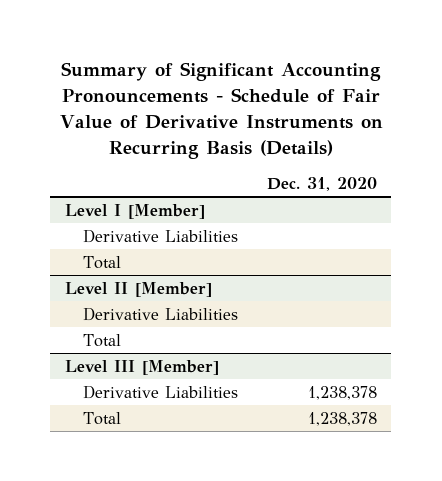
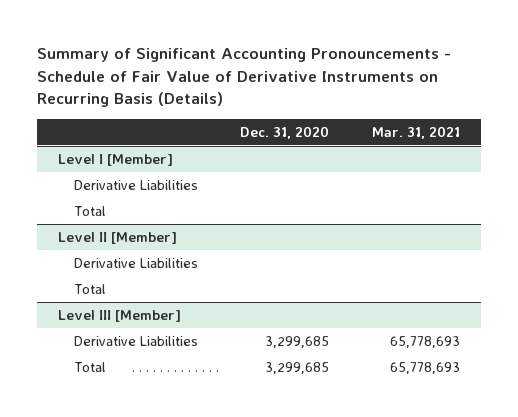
none -> [371,125,460,139] Mar. 31, 2021
[307,385,377,400] 1,238,378 -> [265,335,330,348] 3,299,685
[307,411,377,426] 1,238,378 -> [265,361,330,374] 3,299,685

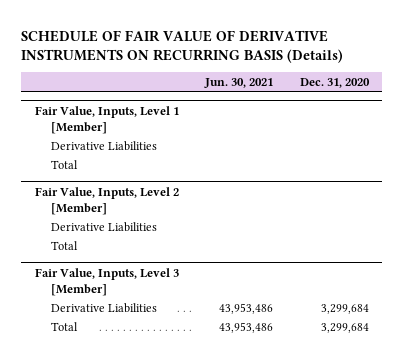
[36,48,451,108] Summary of Significant Accounting Pronouncements - Schedule of Fair Value of Derivative Instruments on Recurring Basis (Details) -> [21,29,344,63] SCHEDULE OF FAIR VALUE OF DERIVATIVE INSTRUMENTS ON RECURRING BASIS (Details)
[371,125,460,139] Mar. 31, 2021 -> none
none -> [204,78,274,89] Jun. 30, 2021
[58,153,174,166] Level I [Member] -> [34,105,179,134] Fair Value, Inputs, Level 1 [Member]
[58,231,178,244] Level II [Member] -> [34,186,179,215] Fair Value, Inputs, Level 2 [Member]
[58,309,182,322] Level III [Member] -> [34,267,179,296] Fair Value, Inputs, Level 3 [Member]
[265,335,330,348] 3,299,685 -> [321,303,370,314] 3,299,684
[265,361,330,374] 3,299,685 -> [321,322,370,333] 3,299,684

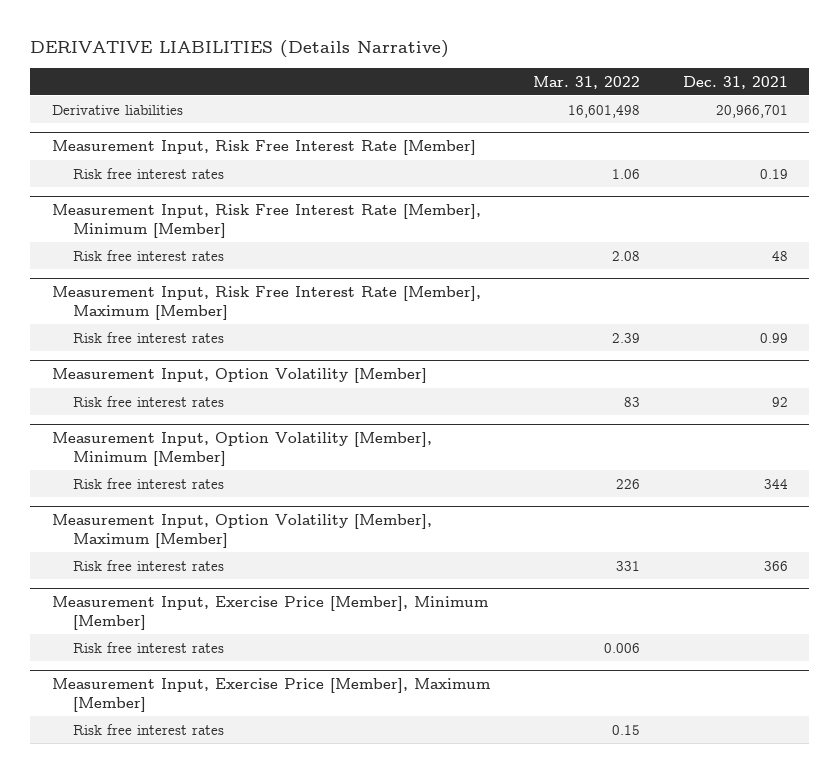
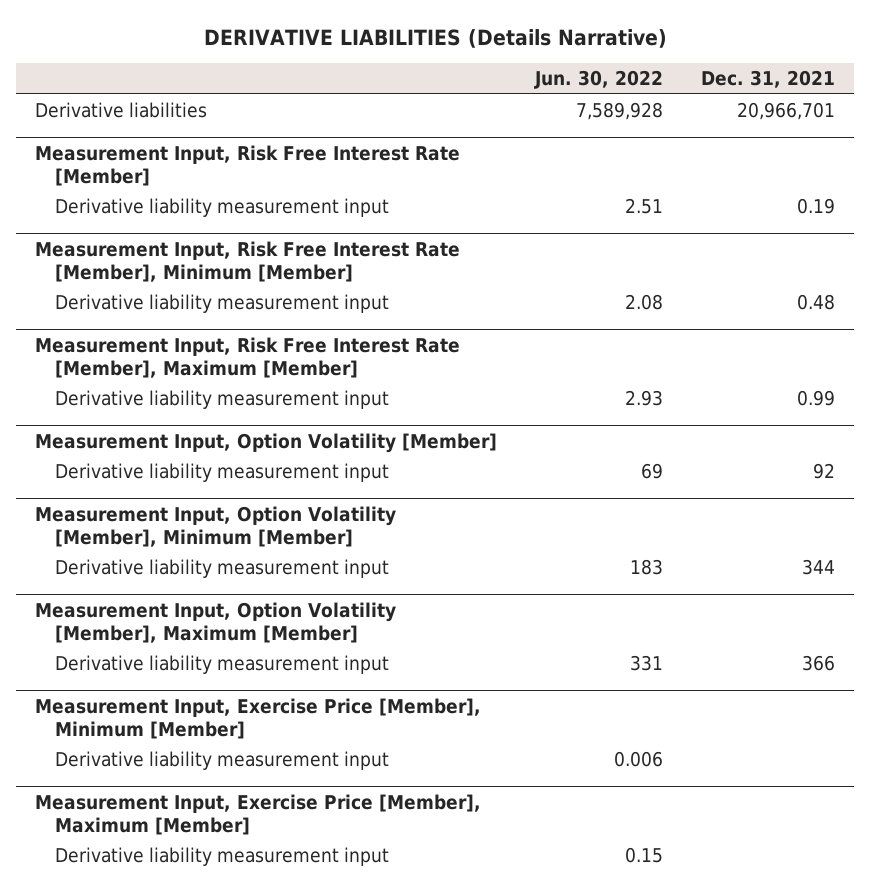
[532,75,640,89] Mar. 31, 2022 -> none
none -> [534,70,664,90] Jun. 30, 2022
[73,167,225,179] Risk free interest rates -> [54,198,389,218] Derivative liability measurement input
[73,249,225,261] Risk free interest rates -> none
none -> [54,294,389,314] Derivative liability measurement input
[73,331,225,343] Risk free interest rates -> [54,390,389,410] Derivative liability measurement input
[73,395,225,407] Risk free interest rates -> [54,463,389,483] Derivative liability measurement input
[73,477,225,489] Risk free interest rates -> [54,559,389,579] Derivative liability measurement input
[73,559,225,571] Risk free interest rates -> [54,655,389,675] Derivative liability measurement input
[73,641,225,653] Risk free interest rates -> [54,751,389,771] Derivative liability measurement input
[73,723,225,735] Risk free interest rates -> [54,847,389,867] Derivative liability measurement input

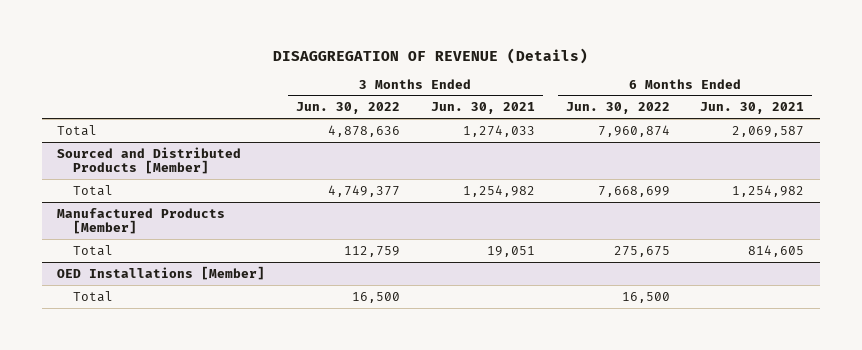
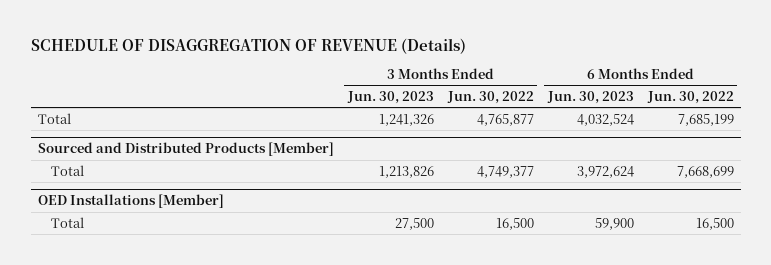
[272,47,588,64] DISAGGREGATION OF REVENUE (Details) -> [30,37,466,54] SCHEDULE OF DISAGGREGATION OF REVENUE (Details)
[430,102,535,115] Jun. 30, 2021 -> none
[700,102,805,115] Jun. 30, 2021 -> none
none -> [346,90,434,104] Jun. 30, 2023
none -> [546,90,634,104] Jun. 30, 2023
[328,124,401,137] 4,878,636 -> [476,113,534,126] 4,765,877
[597,124,670,137] 7,960,874 -> [677,113,734,126] 7,685,199
[57,207,226,234] Manufactured Products [Member] -> none
[73,244,114,256] Total -> none

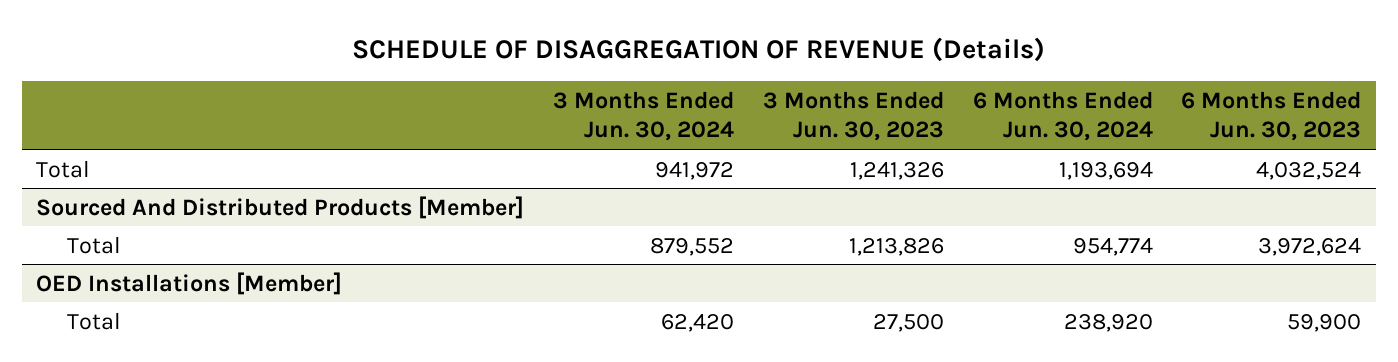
[446,90,534,104] Jun. 30, 2022 -> none
[646,90,734,104] Jun. 30, 2022 -> none
none -> [552,91,734,142] 3 Months Ended Jun. 30, 2024
none -> [972,91,1153,142] 6 Months Ended Jun. 30, 2024
[37,142,334,157] Sourced and Distributed Products [Member] -> [36,195,525,219] Sourced And Distributed Products [Member]

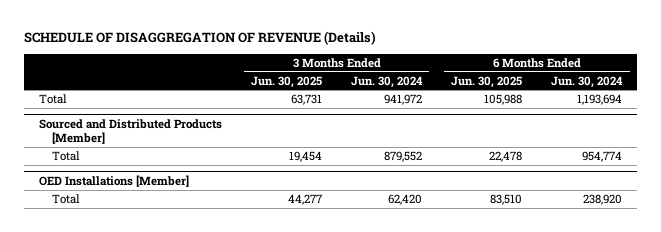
[762,91,944,142] 3 Months Ended Jun. 30, 2023 -> none
[1181,91,1362,142] 6 Months Ended Jun. 30, 2023 -> none
none -> [250,75,322,88] Jun. 30, 2025
none -> [451,75,523,88] Jun. 30, 2025
[36,195,525,219] Sourced And Distributed Products [Member] -> [38,119,222,145] Sourced and Distributed Products [Member]

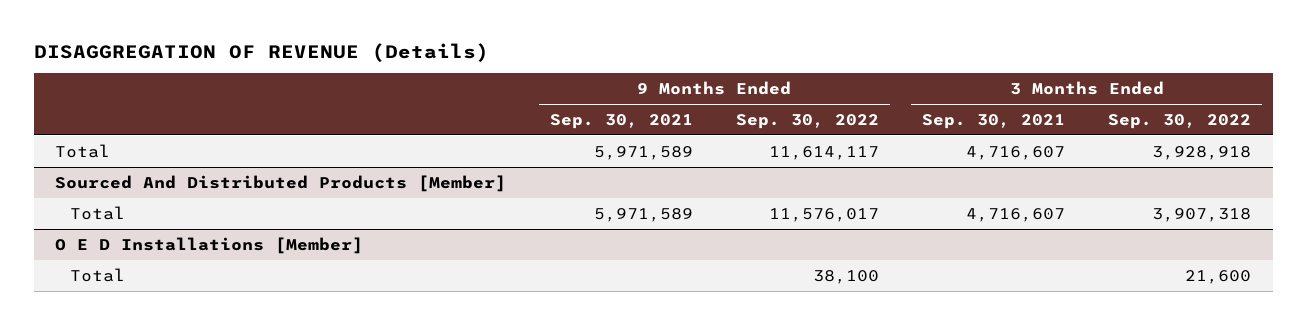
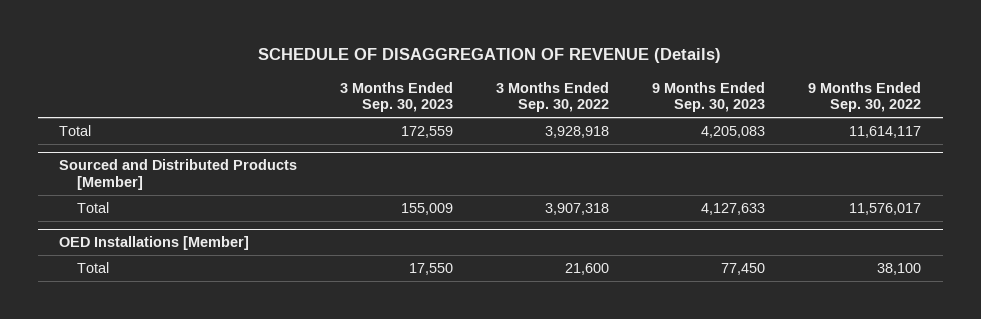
[33,42,489,62] DISAGGREGATION OF REVENUE (Details) -> [258,48,722,64] SCHEDULE OF DISAGGREGATION OF REVENUE (Details)
[549,113,693,129] Sep. 30, 2021 -> none
[922,113,1066,129] Sep. 30, 2021 -> none
none -> [340,81,454,113] 3 Months Ended Sep. 30, 2023
none -> [652,81,766,113] 9 Months Ended Sep. 30, 2023
[55,174,507,192] Sourced And Distributed Products [Member] -> [59,159,298,190] Sourced and Distributed Products [Member]
[55,236,364,254] O E D Installations [Member] -> [59,236,250,251] OED Installations [Member]

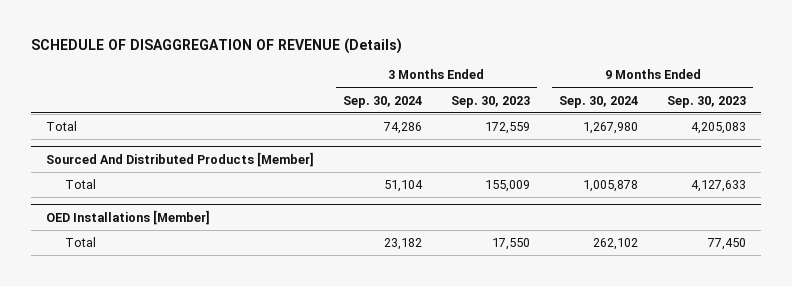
[496,81,610,113] 3 Months Ended Sep. 30, 2022 -> none
[808,81,922,113] 9 Months Ended Sep. 30, 2022 -> none
none -> [342,95,422,108] Sep. 30, 2024
none -> [559,95,639,108] Sep. 30, 2024
[59,159,298,190] Sourced and Distributed Products [Member] -> [45,151,314,167] Sourced And Distributed Products [Member]

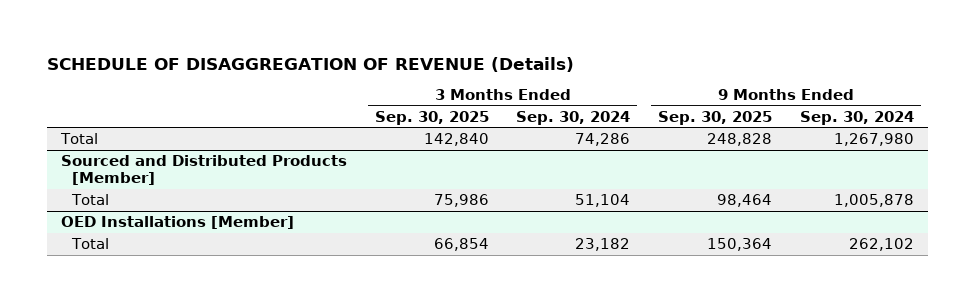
[450,95,530,108] Sep. 30, 2023 -> none
[667,95,747,108] Sep. 30, 2023 -> none
none -> [374,110,489,125] Sep. 30, 2025
none -> [658,110,773,125] Sep. 30, 2025
[45,151,314,167] Sourced And Distributed Products [Member] -> [60,155,347,186] Sourced and Distributed Products [Member]

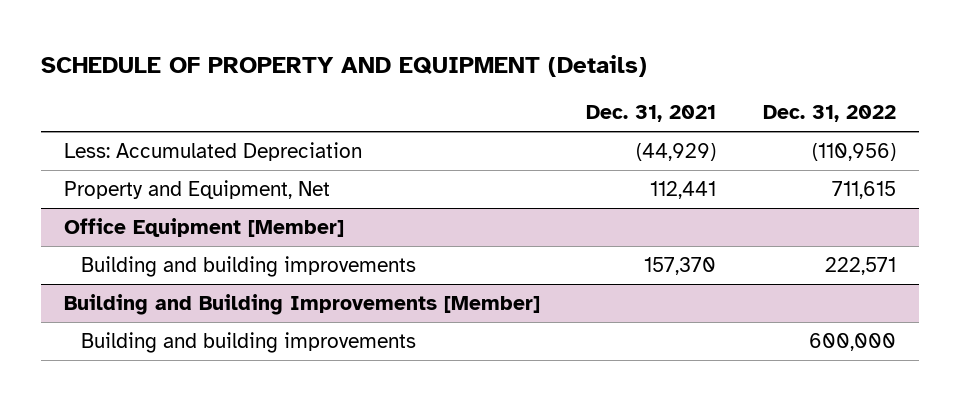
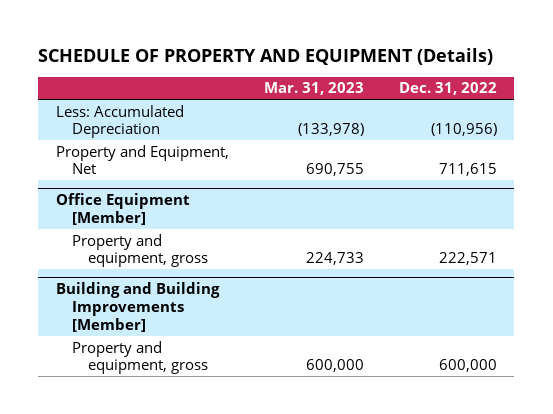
[586,105,717,123] Dec. 31, 2021 -> none
none -> [263,82,364,96] Mar. 31, 2023
[81,255,417,277] Building and building improvements -> [72,233,209,268] Property and equipment, gross
[81,331,417,353] Building and building improvements -> [72,340,209,375] Property and equipment, gross

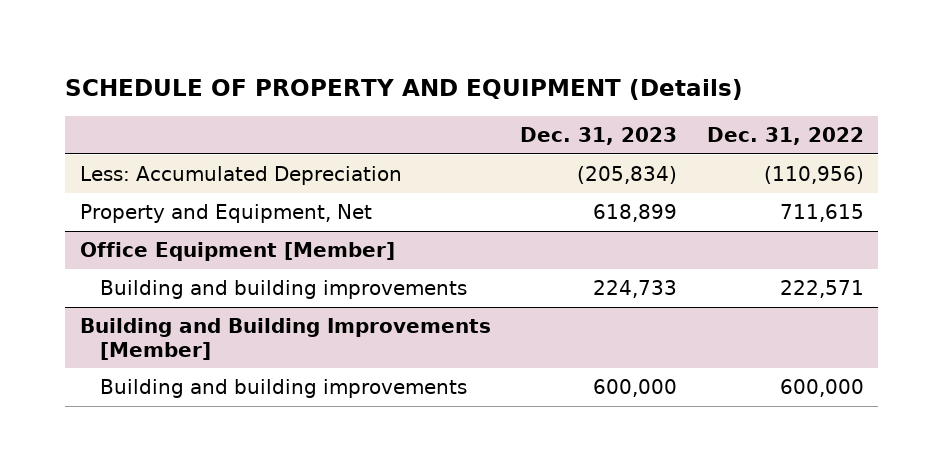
[263,82,364,96] Mar. 31, 2023 -> none
none -> [520,127,678,146] Dec. 31, 2023
[72,233,209,268] Property and equipment, gross -> [100,280,468,300] Building and building improvements
[72,340,209,375] Property and equipment, gross -> [100,379,468,399] Building and building improvements

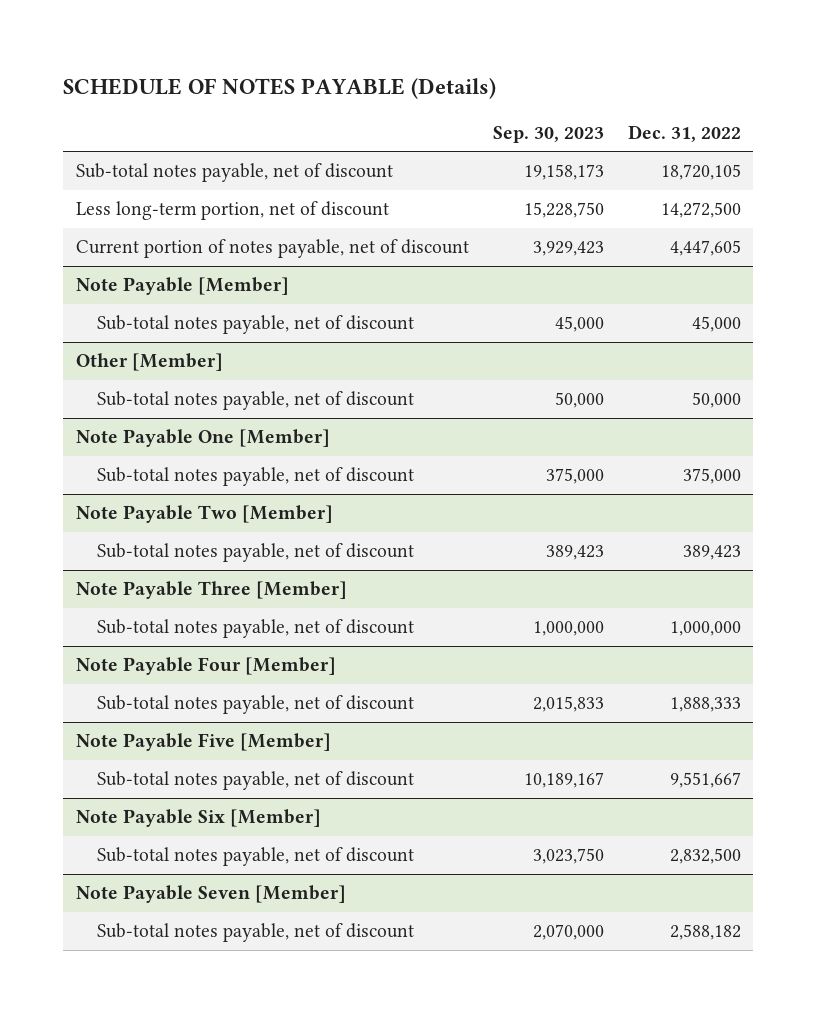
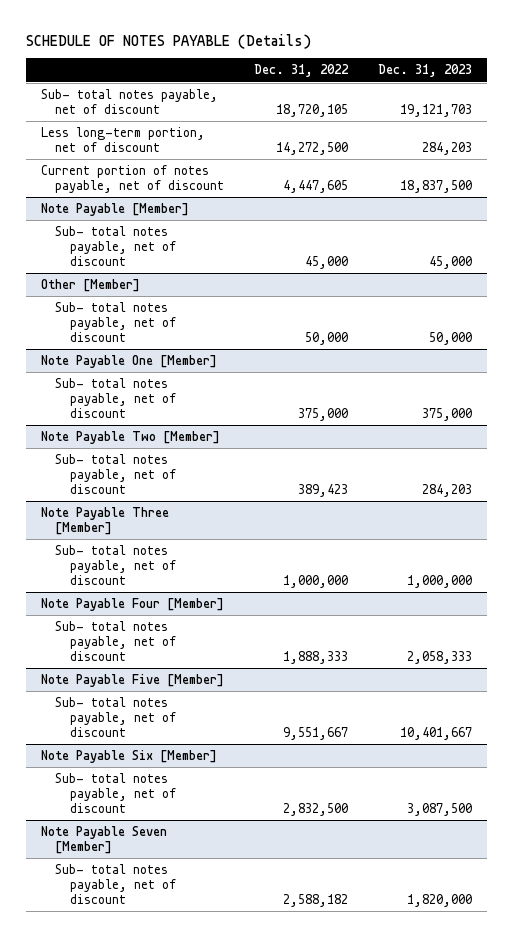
[492,125,604,143] Sep. 30, 2023 -> none
none -> [378,64,473,78] Dec. 31, 2023
[75,163,393,183] Sub-total notes payable, net of discount -> [40,89,218,114] Sub- total notes payable, net of discount
[97,315,415,335] Sub-total notes payable, net of discount -> [55,226,176,266] Sub- total notes payable, net of discount
[97,391,415,411] Sub-total notes payable, net of discount -> [55,302,176,342] Sub- total notes payable, net of discount
[97,467,415,487] Sub-total notes payable, net of discount -> [55,378,176,418] Sub- total notes payable, net of discount
[97,543,415,563] Sub-total notes payable, net of discount -> [55,454,176,494] Sub- total notes payable, net of discount
[97,619,415,639] Sub-total notes payable, net of discount -> [55,545,176,585] Sub- total notes payable, net of discount
[97,695,415,715] Sub-total notes payable, net of discount -> [55,621,176,661] Sub- total notes payable, net of discount
[97,771,415,791] Sub-total notes payable, net of discount -> [55,697,176,737] Sub- total notes payable, net of discount
[97,847,415,867] Sub-total notes payable, net of discount -> [55,773,176,813] Sub- total notes payable, net of discount
[97,923,415,943] Sub-total notes payable, net of discount -> [55,864,176,904] Sub- total notes payable, net of discount

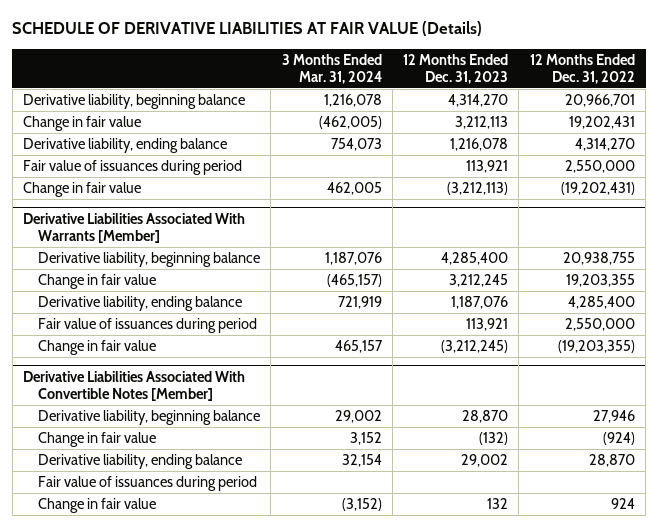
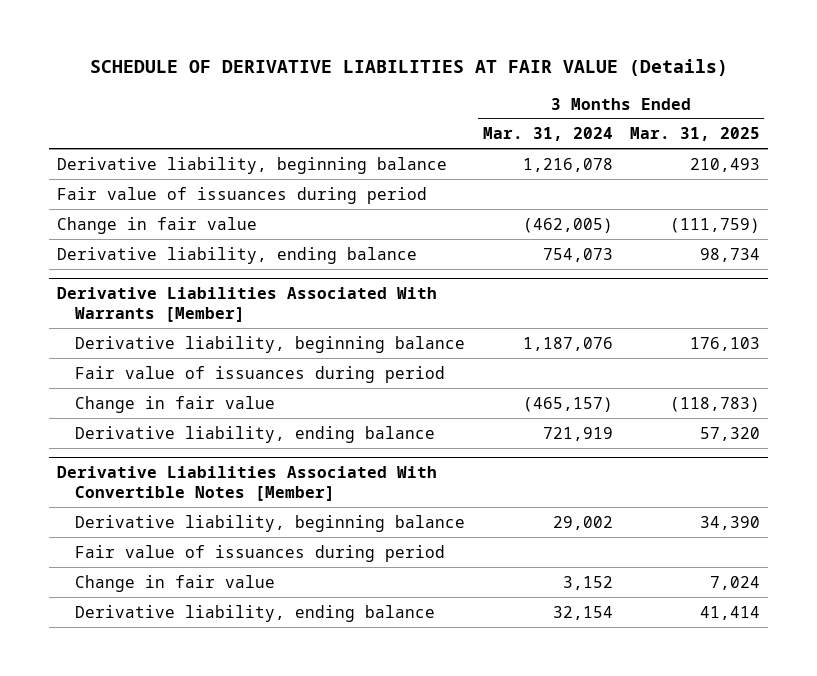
[403,53,509,85] 12 Months Ended Dec. 31, 2023 -> none
[529,53,635,85] 12 Months Ended Dec. 31, 2022 -> none
none -> [629,127,760,142] Mar. 31, 2025
[23,159,243,175] Fair value of issuances during period -> [57,186,428,204] Fair value of issuances during period
[23,181,142,197] Change in fair value -> none
[37,317,257,333] Fair value of issuances during period -> [75,365,446,383] Fair value of issuances during period
[37,339,156,355] Change in fair value -> none
[37,475,257,491] Fair value of issuances during period -> [75,544,446,562] Fair value of issuances during period
[37,497,156,513] Change in fair value -> none

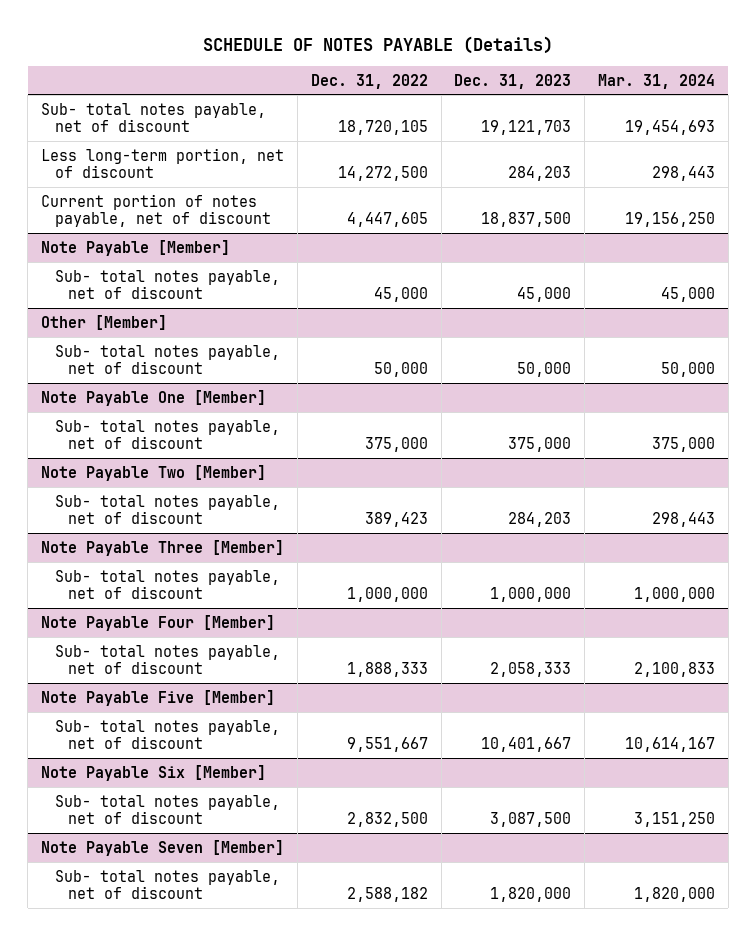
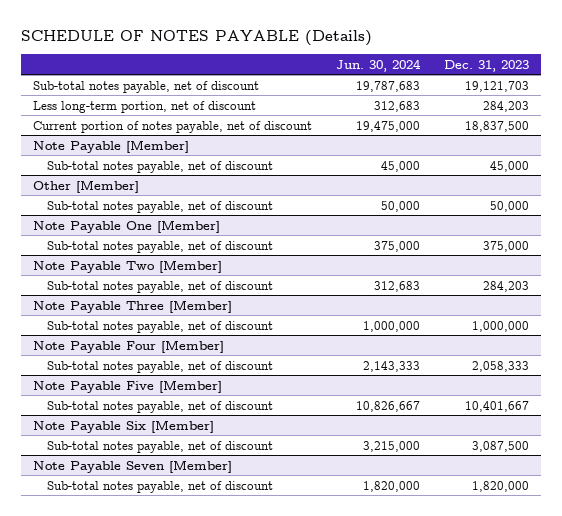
[310,73,428,89] Dec. 31, 2022 -> none
[597,73,715,89] Mar. 31, 2024 -> none
none -> [335,58,421,72] Jun. 30, 2024
[41,102,267,133] Sub- total notes payable, net of discount -> [33,80,260,93] Sub-total notes payable, net of discount
[54,269,280,300] Sub- total notes payable, net of discount -> [47,160,274,173] Sub-total notes payable, net of discount
[54,344,280,375] Sub- total notes payable, net of discount -> [47,200,274,213] Sub-total notes payable, net of discount
[54,419,280,450] Sub- total notes payable, net of discount -> [47,240,274,253] Sub-total notes payable, net of discount
[54,494,280,525] Sub- total notes payable, net of discount -> [47,280,274,293] Sub-total notes payable, net of discount
[54,569,280,600] Sub- total notes payable, net of discount -> [47,320,274,333] Sub-total notes payable, net of discount
[54,644,280,675] Sub- total notes payable, net of discount -> [47,360,274,373] Sub-total notes payable, net of discount
[54,719,280,750] Sub- total notes payable, net of discount -> [47,400,274,413] Sub-total notes payable, net of discount
[54,794,280,825] Sub- total notes payable, net of discount -> [47,440,274,453] Sub-total notes payable, net of discount
[54,869,280,900] Sub- total notes payable, net of discount -> [47,480,274,493] Sub-total notes payable, net of discount

